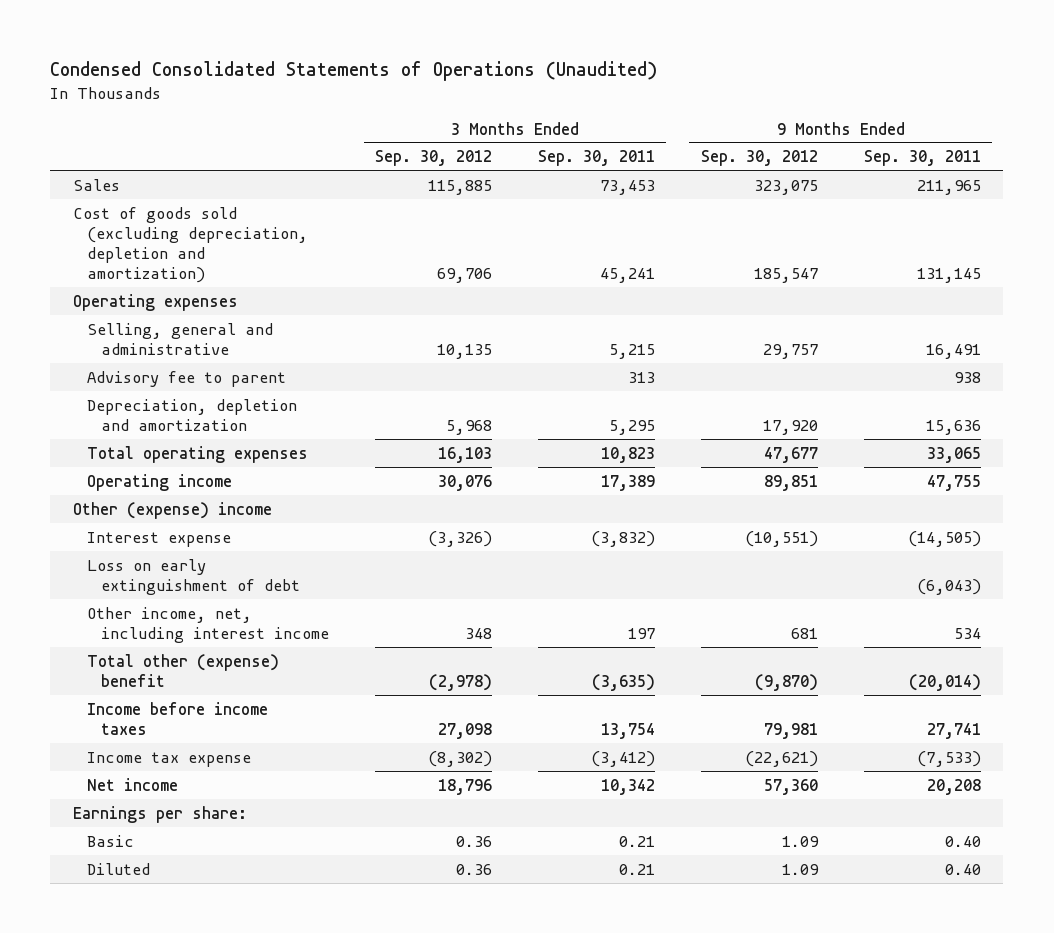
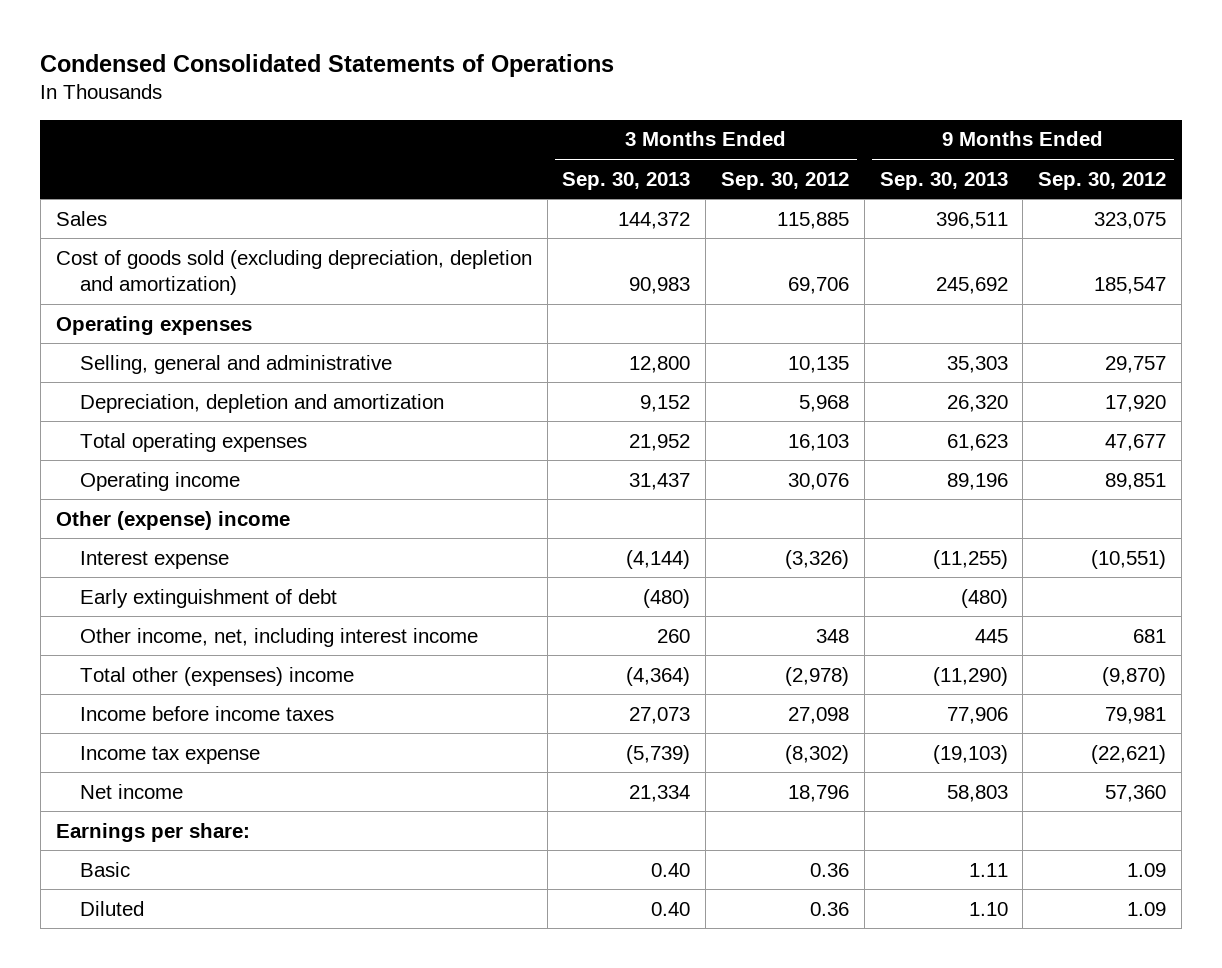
[50,61,658,82] Condensed Consolidated Statements of Operations (Unaudited) -> [40,53,615,77] Condensed Consolidated Statements of Operations
[537,150,655,167] Sep. 30, 2011 -> none
[863,150,981,167] Sep. 30, 2011 -> none
none -> [562,171,691,190] Sep. 30, 2013
none -> [879,171,1008,190] Sep. 30, 2013
[87,370,287,387] Advisory fee to parent -> none
[87,558,301,595] Loss on early extinguishment of debt -> [79,588,337,608] Early extinguishment of debt
[87,653,280,687] Total other (expense) benefit -> [79,666,354,686] Total other (expenses) income

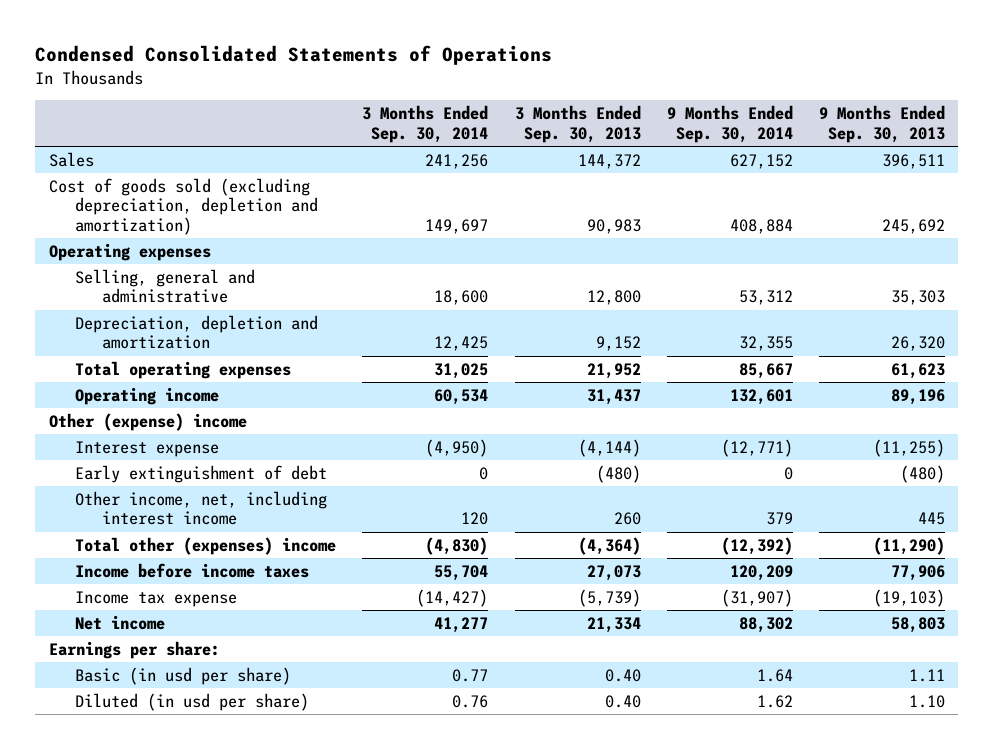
[721,171,850,190] Sep. 30, 2012 -> none
[1038,171,1167,190] Sep. 30, 2012 -> none
none -> [362,105,489,143] 3 Months Ended Sep. 30, 2014
none -> [666,105,793,143] 9 Months Ended Sep. 30, 2014
[79,861,130,877] Basic -> [75,666,292,685] Basic (in usd per share)
[79,900,144,916] Diluted -> [75,692,310,711] Diluted (in usd per share)

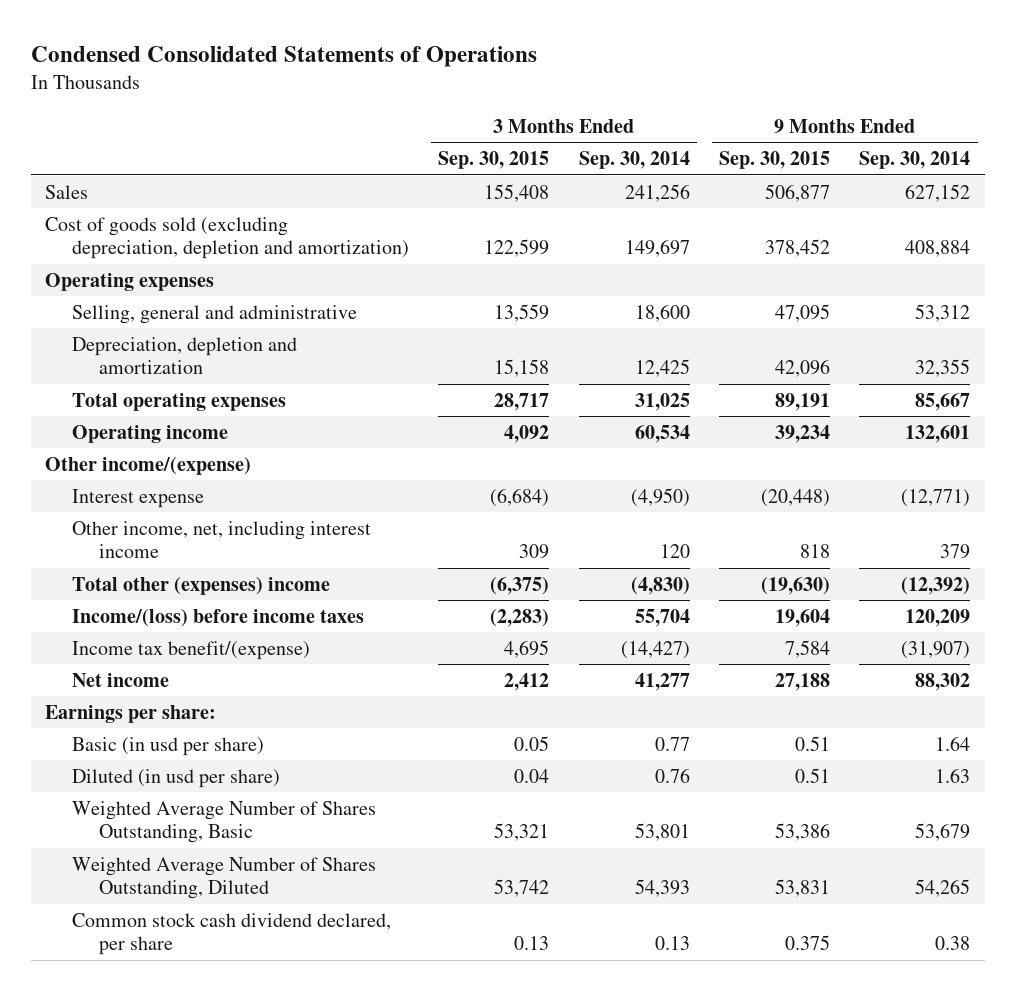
[514,105,641,143] 3 Months Ended Sep. 30, 2013 -> none
[819,105,946,143] 9 Months Ended Sep. 30, 2013 -> none
none -> [438,151,550,170] Sep. 30, 2015
none -> [718,151,830,170] Sep. 30, 2015
[48,412,247,431] Other (expense) income -> [45,456,252,475] Other income/(expense)
[75,464,328,483] Early extinguishment of debt -> none
[75,562,310,578] Income before income taxes -> [72,608,365,627] Income/(loss) before income taxes
[75,590,238,607] Income tax expense -> [72,640,311,660] Income tax benefit/(expense)
[756,694,793,708] 1.62 -> [935,767,971,783] 1.63
none -> [72,800,377,844] Weighted Average Number of Shares Outstanding, Basic
none -> [72,856,377,900] Weighted Average Number of Shares Outstanding, Diluted
none -> [72,912,392,956] Common stock cash dividend declared, per share

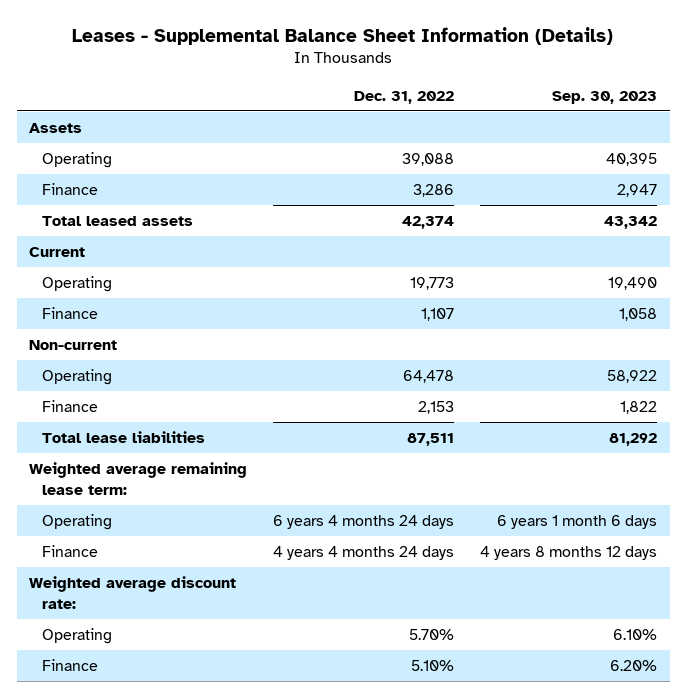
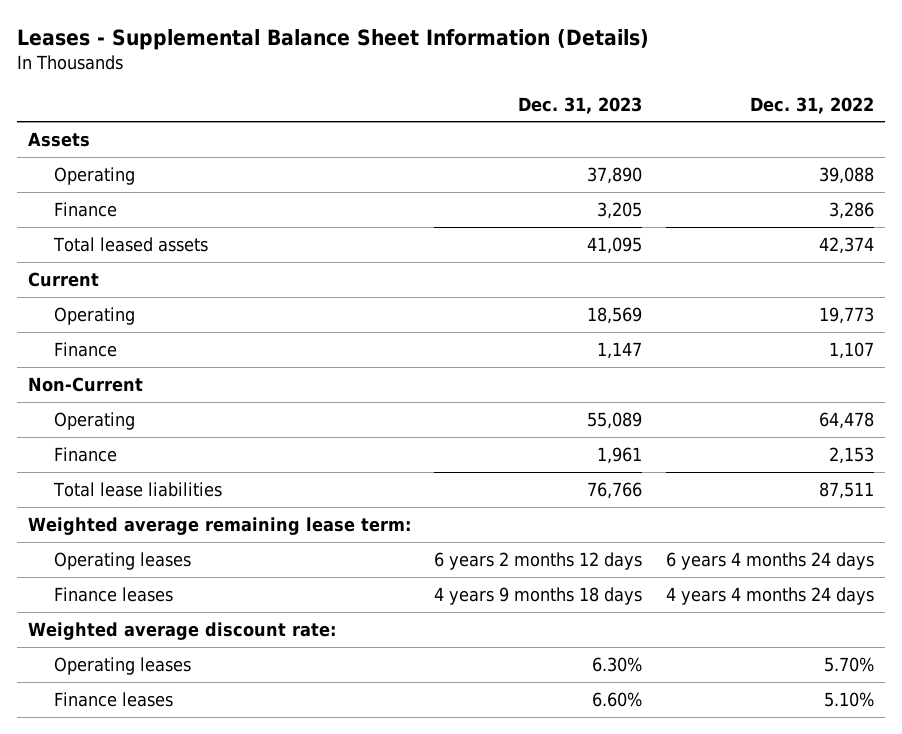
[551,90,657,104] Sep. 30, 2023 -> none
none -> [518,96,643,114] Dec. 31, 2023
[29,340,118,351] Non-current -> [28,376,144,392] Non-Current
[41,514,112,531] Operating -> [53,551,191,570] Operating leases
[41,545,98,558] Finance -> [53,586,173,602] Finance leases
[41,628,112,645] Operating -> [53,656,191,675] Operating leases
[41,659,98,672] Finance -> [53,691,173,707] Finance leases

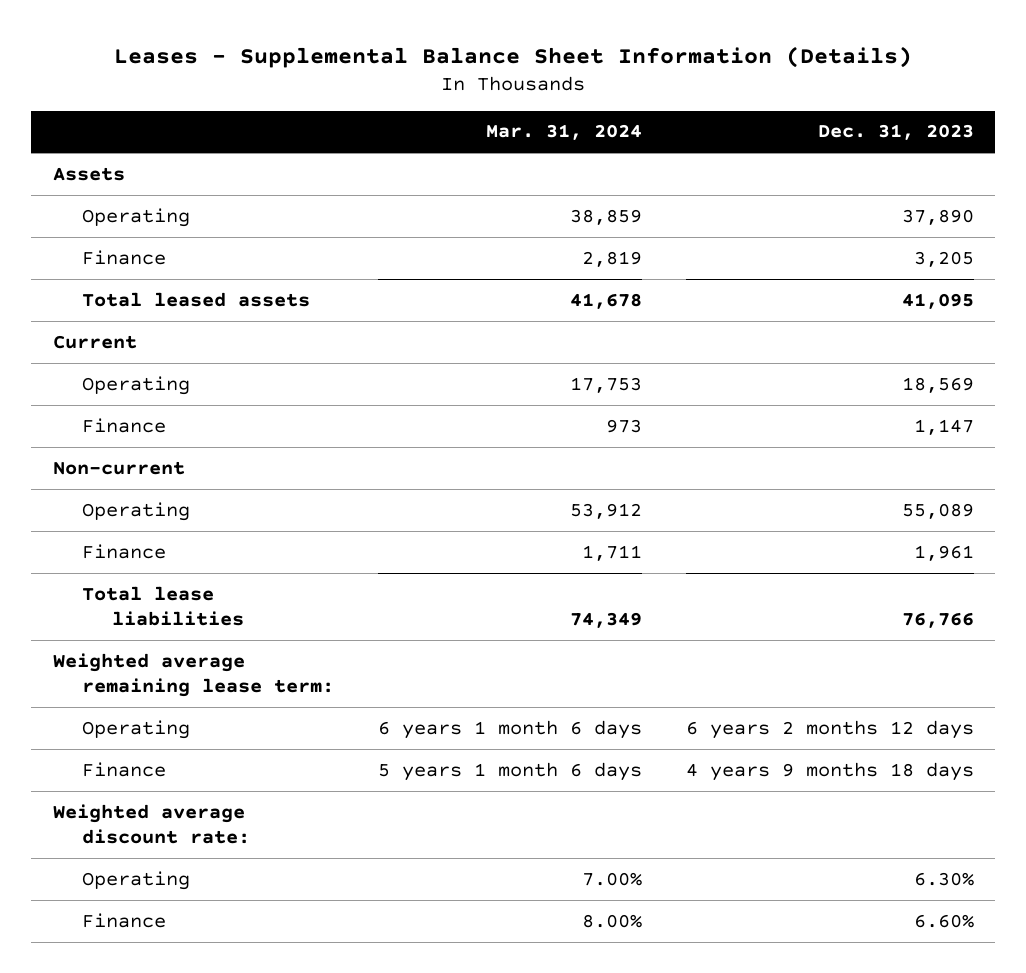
[749,96,874,114] Dec. 31, 2022 -> none
none -> [486,124,643,141] Mar. 31, 2024
[28,376,144,392] Non-Current -> [52,460,185,475] Non-current
[53,551,191,570] Operating leases -> [82,719,191,739] Operating
[53,586,173,602] Finance leases -> [82,761,167,777] Finance
[53,656,191,675] Operating leases -> [82,870,191,890] Operating
[53,691,173,707] Finance leases -> [82,912,167,928] Finance

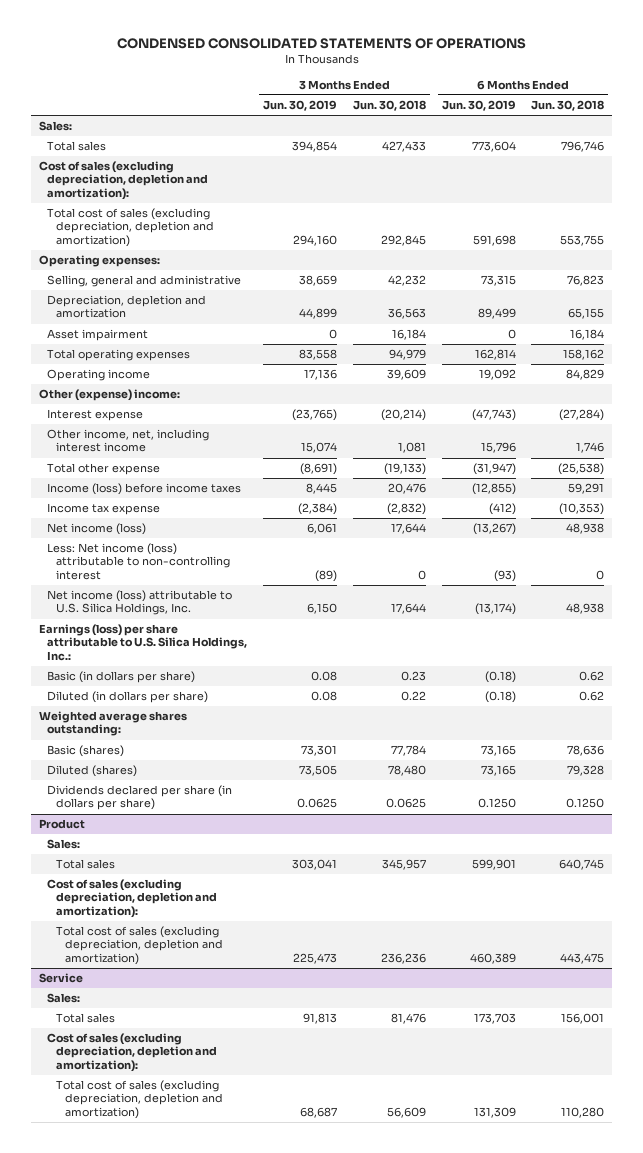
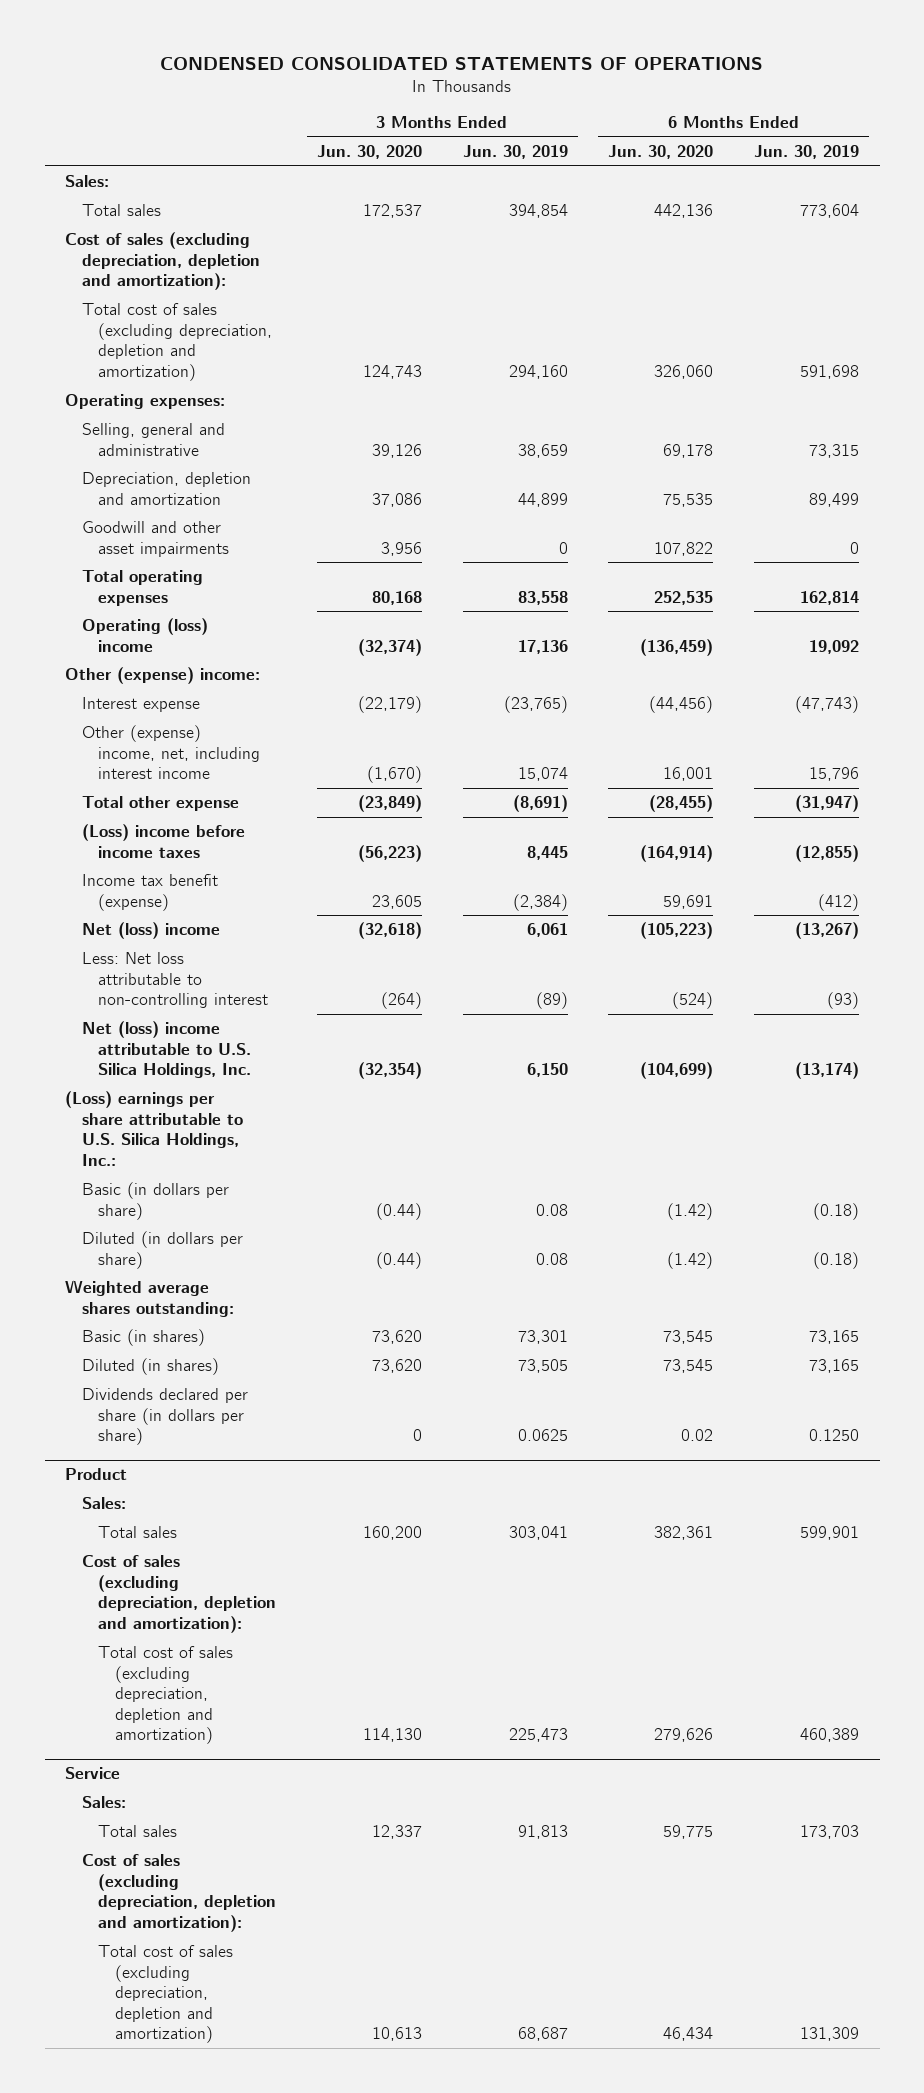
[352,100,426,112] Jun. 30, 2018 -> none
[531,100,605,112] Jun. 30, 2018 -> none
none -> [316,145,422,160] Jun. 30, 2020
none -> [608,145,714,160] Jun. 30, 2020
[47,329,149,342] Asset impairment -> [81,521,230,557] Goodwill and other asset impairments
[47,369,151,382] Operating income -> [81,618,208,652] Operating (loss) income
[47,429,210,453] Other income, net, including interest income -> [81,725,261,780] Other (expense) income, net, including interest income
[47,483,242,496] Income (loss) before income taxes -> [81,824,245,858] (Loss) income before income taxes
[47,503,161,516] Income tax expense -> [81,874,218,911] Income tax benefit (expense)
[47,523,147,536] Net income (loss) -> [81,922,220,940] Net (loss) income
[47,543,231,580] Less: Net income (loss) attributable to non-controlling interest -> [81,952,269,1009] Less: Net loss attributable to non-controlling interest
[47,590,233,616] Net income (loss) attributable to U.S. Silica Holdings, Inc. -> [81,1021,252,1079] Net (loss) income attributable to U.S. Silica Holdings, Inc.
[38,624,248,661] Earnings (loss) per share attributable to U.S. Silica Holdings, Inc.: -> [64,1091,243,1166] (Loss) earnings per share attributable to U.S. Silica Holdings, Inc.:
[47,745,125,758] Basic (shares) -> [81,1329,205,1347] Basic (in shares)
[47,765,138,778] Diluted (shares) -> [81,1358,219,1376] Diluted (in shares)

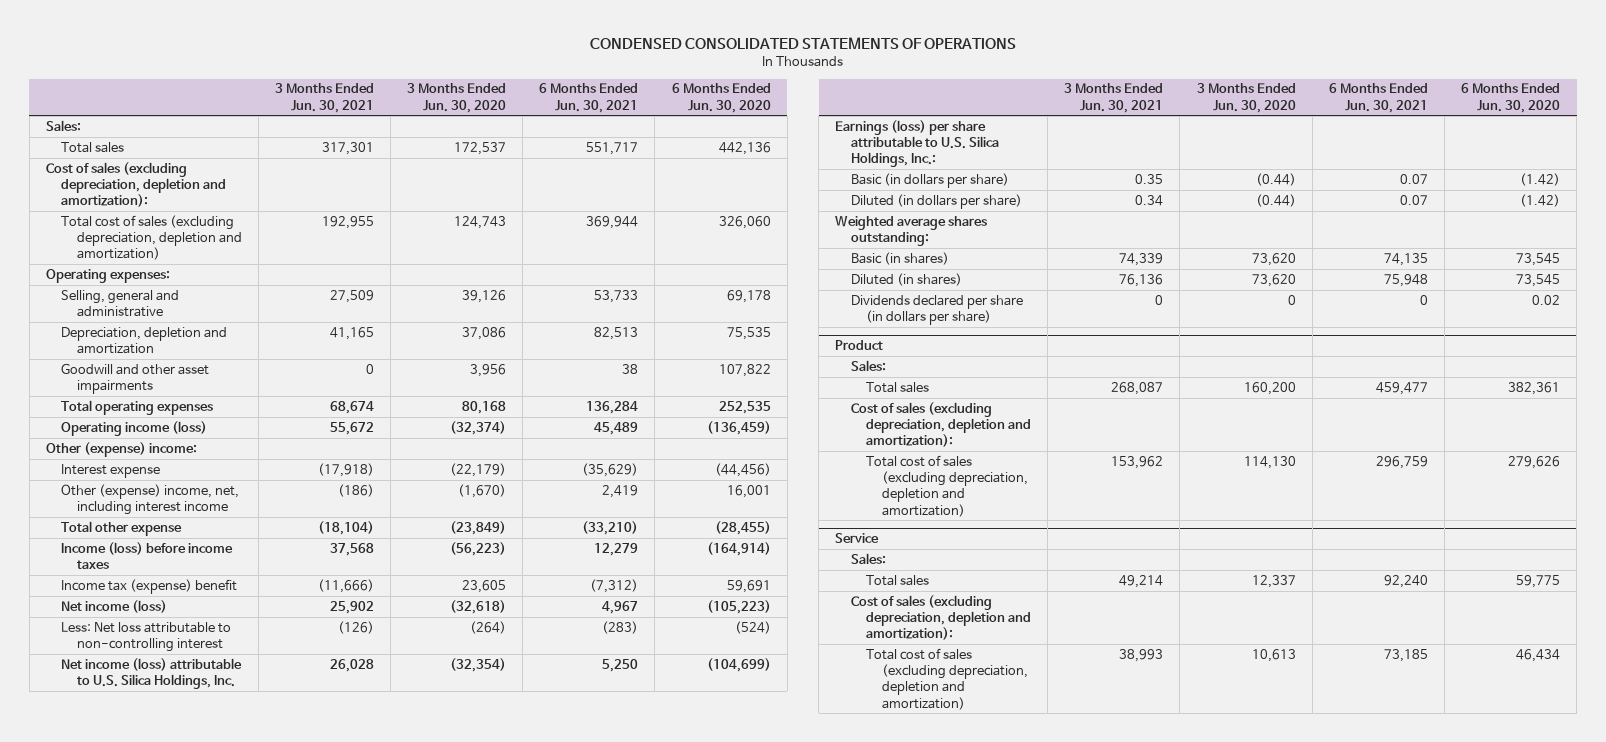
[462,145,568,160] Jun. 30, 2019 -> none
[754,145,860,160] Jun. 30, 2019 -> none
none -> [274,83,374,113] 3 Months Ended Jun. 30, 2021
none -> [539,83,639,113] 6 Months Ended Jun. 30, 2021
[81,618,208,652] Operating (loss) income -> [61,420,208,436] Operating income (loss)
[81,824,245,858] (Loss) income before income taxes -> [61,541,234,570] Income (loss) before income taxes
[81,874,218,911] Income tax benefit (expense) -> [61,578,238,594] Income tax (expense) benefit
[81,922,220,940] Net (loss) income -> [61,599,168,613] Net income (loss)
[81,1021,252,1079] Net (loss) income attributable to U.S. Silica Holdings, Inc. -> [61,657,243,690] Net income (loss) attributable to U.S. Silica Holdings, Inc.
[64,1091,243,1166] (Loss) earnings per share attributable to U.S. Silica Holdings, Inc.: -> [835,119,999,168] Earnings (loss) per share attributable to U.S. Silica Holdings, Inc.:

